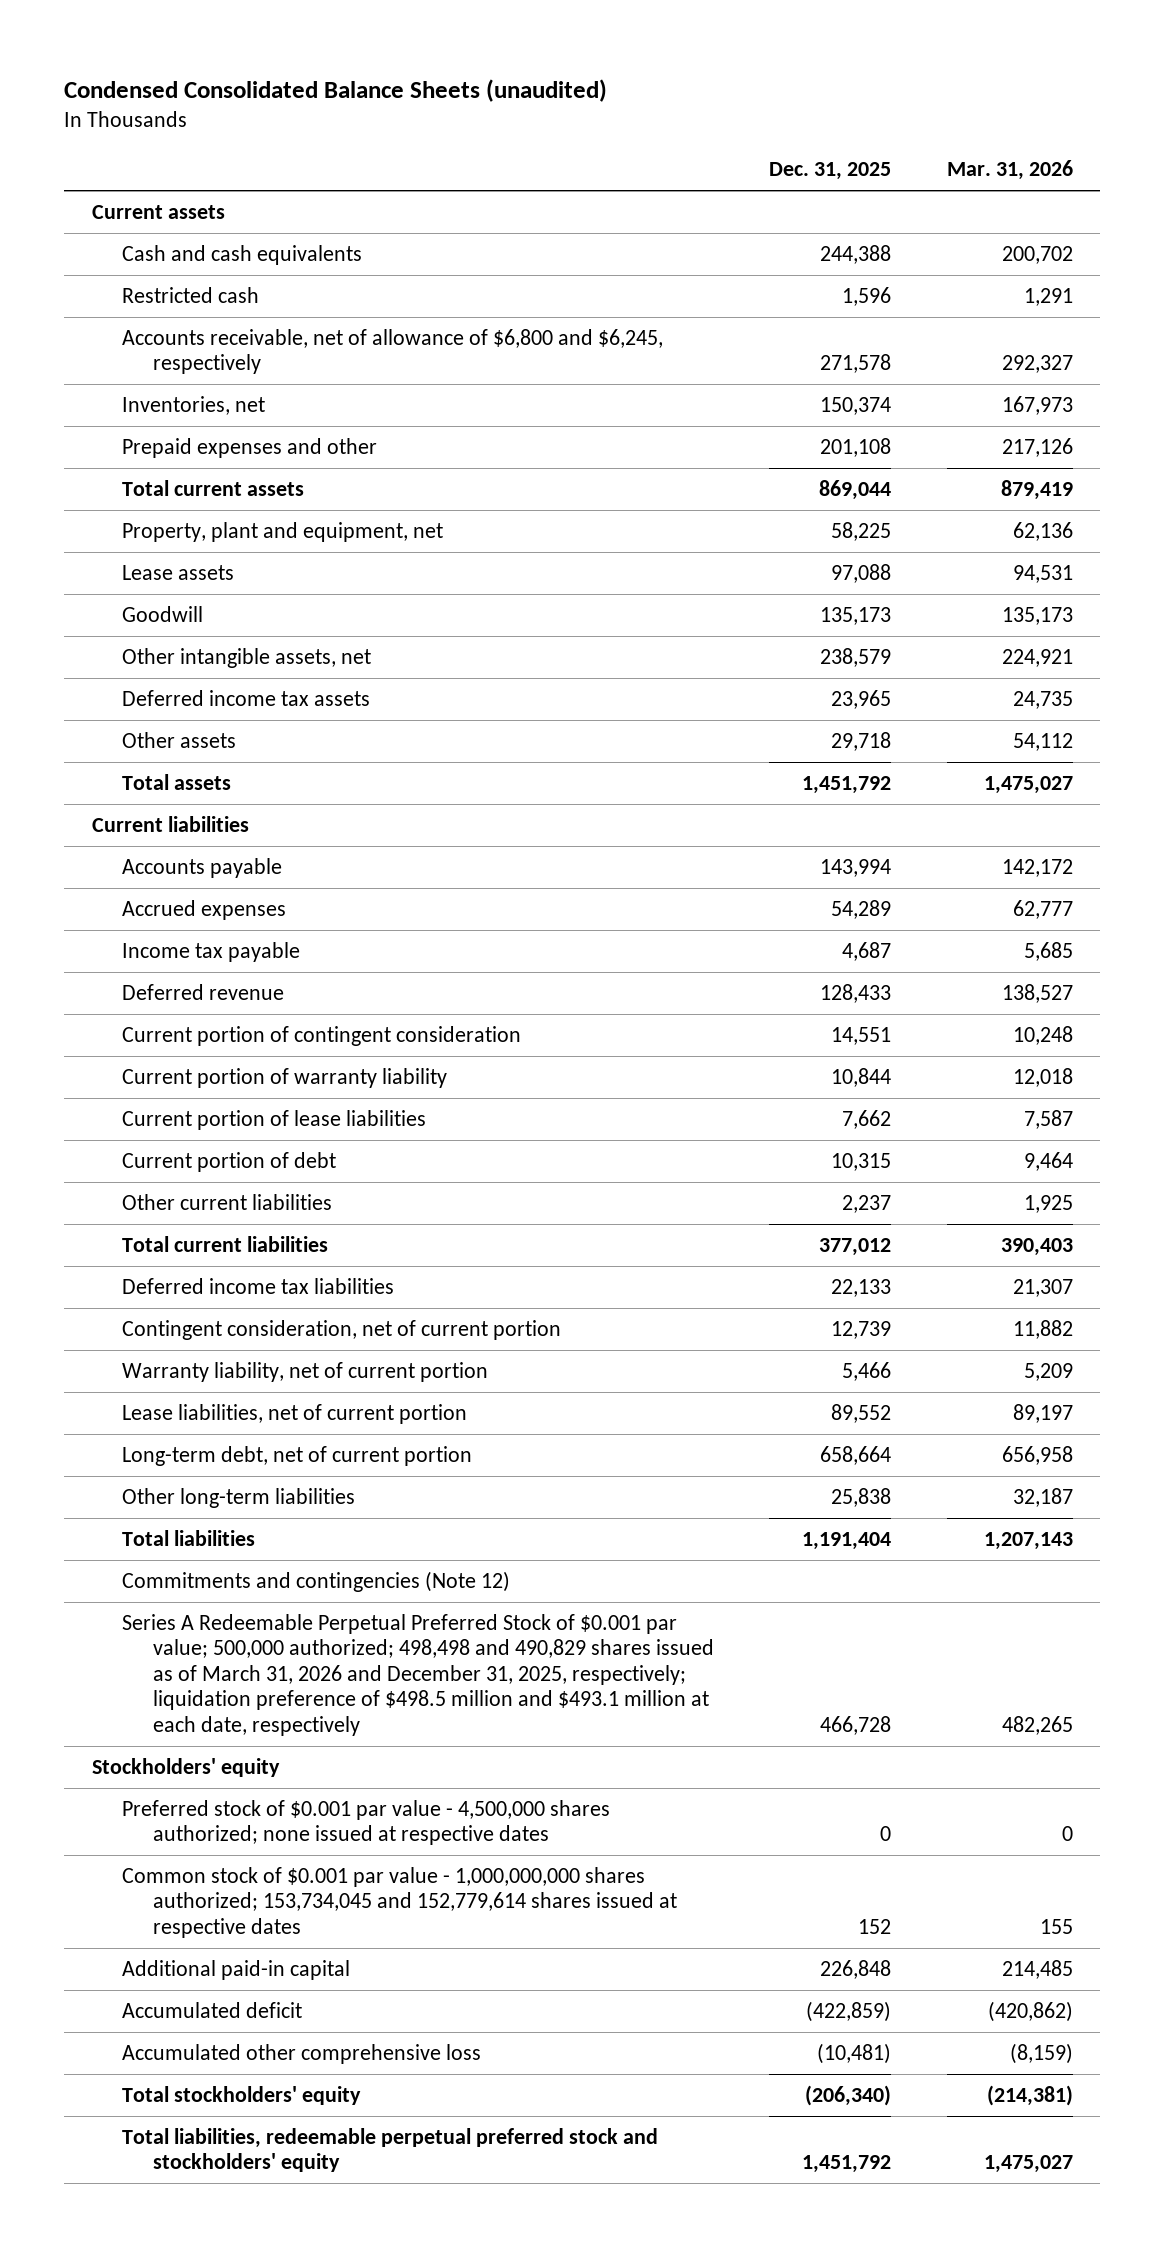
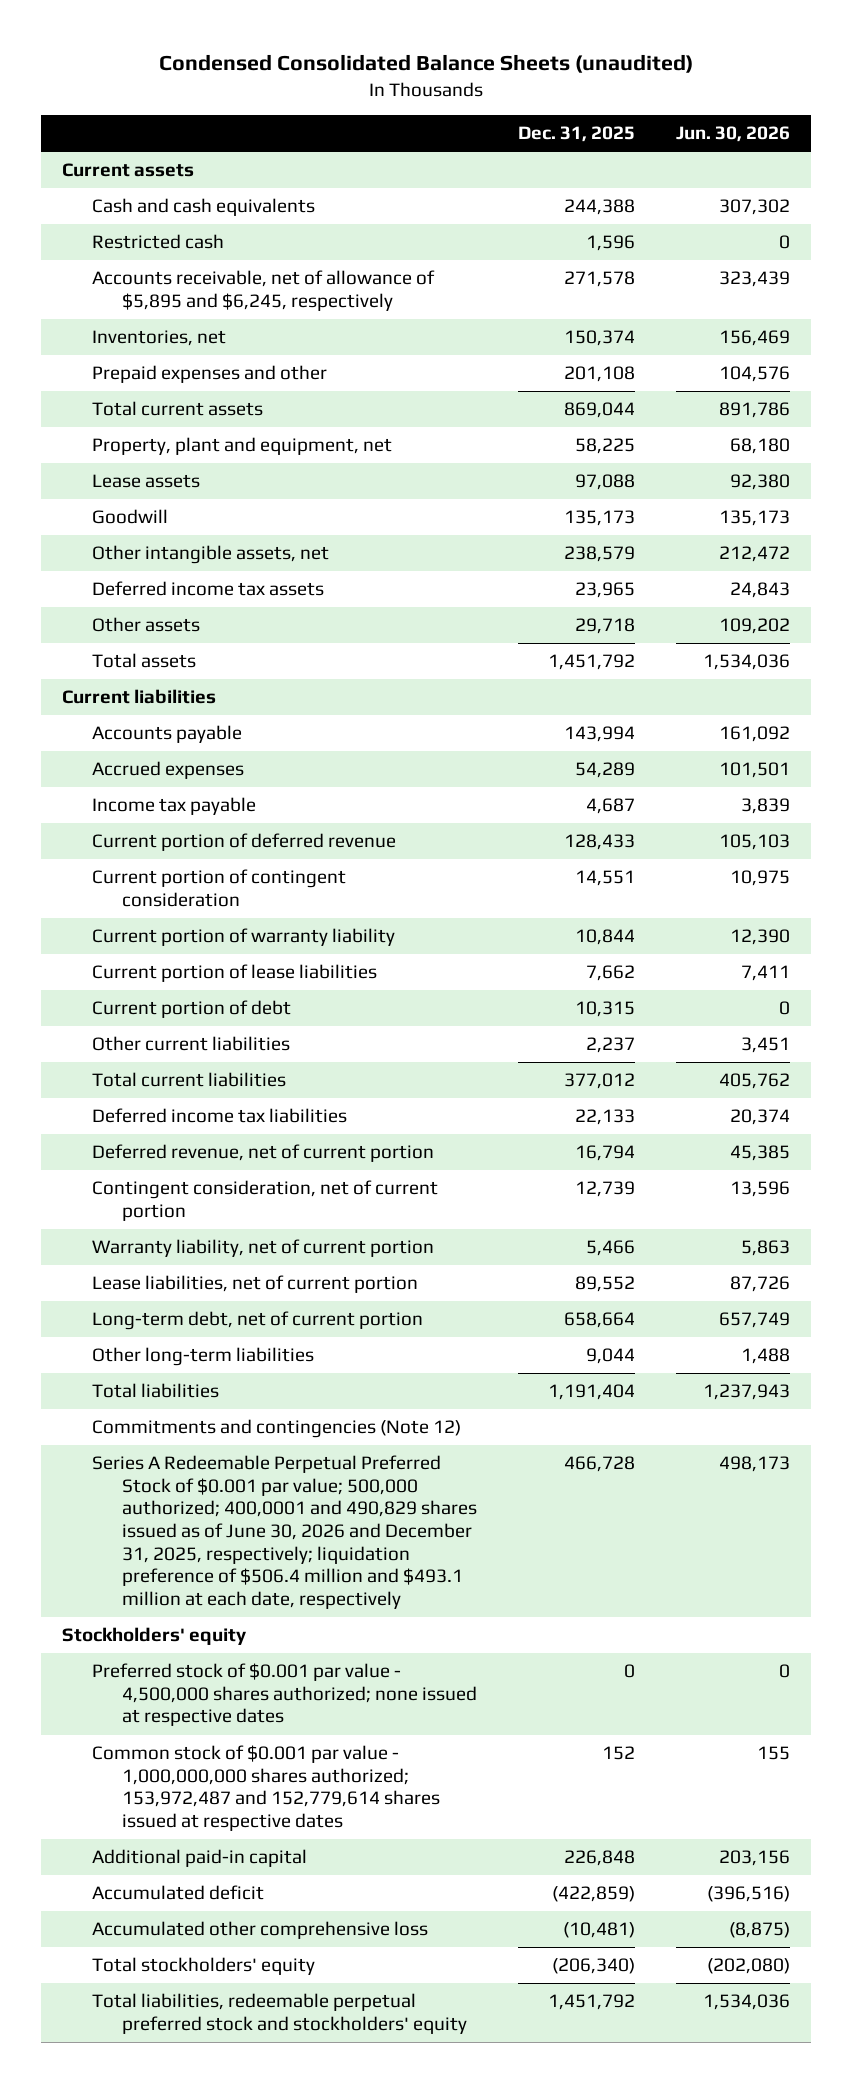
[946,160,1073,181] Mar. 31, 2026 -> none
none -> [676,125,791,142] Jun. 30, 2026
[122,328,664,375] Accounts receivable, net of allowance of $6,800 and $6,245, respectively -> [91,270,435,311] Accounts receivable, net of allowance of $5,895 and $6,245, respectively
[122,983,285,1000] Deferred revenue -> [91,833,396,852] Current portion of deferred revenue
none -> [91,1144,434,1163] Deferred revenue, net of current portion
[831,1487,892,1507] 25,838 -> [586,1348,636,1365] 9,044
[122,1613,715,1736] Series A Redeemable Perpetual Preferred Stock of $0.001 par value; 500,000 authorized; 498,498 and 490,829 shares issued as of March 31, 2026 and December 31, 2025, respectively; liquidation preference of $498.5 million and $493.1 million at each date, respectively -> [91,1455,477,1609] Series A Redeemable Perpetual Preferred Stock of $0.001 par value; 500,000 authorized; 400,0001 and 490,829 shares issued as of June 30, 2026 and December 31, 2025, respectively; liquidation preference of $506.4 million and $493.1 million at each date, respectively
[122,1866,678,1938] Common stock of $0.001 par value - 1,000,000,000 shares authorized; 153,734,045 and 152,779,614 shares issued at respective dates -> [91,1745,440,1832] Common stock of $0.001 par value - 1,000,000,000 shares authorized; 153,972,487 and 152,779,614 shares issued at respective dates

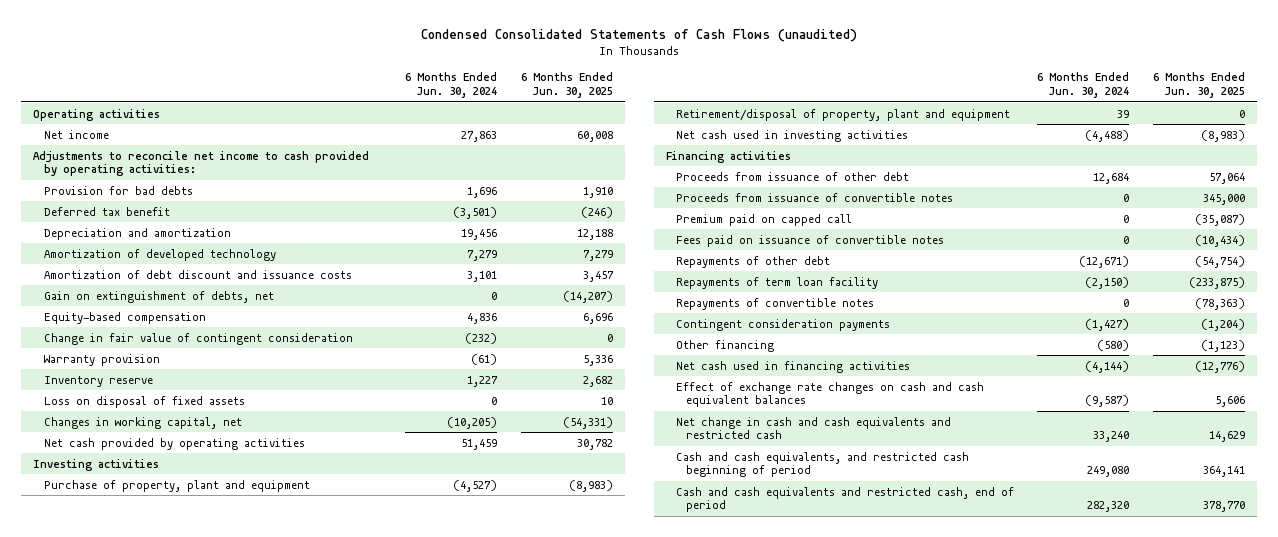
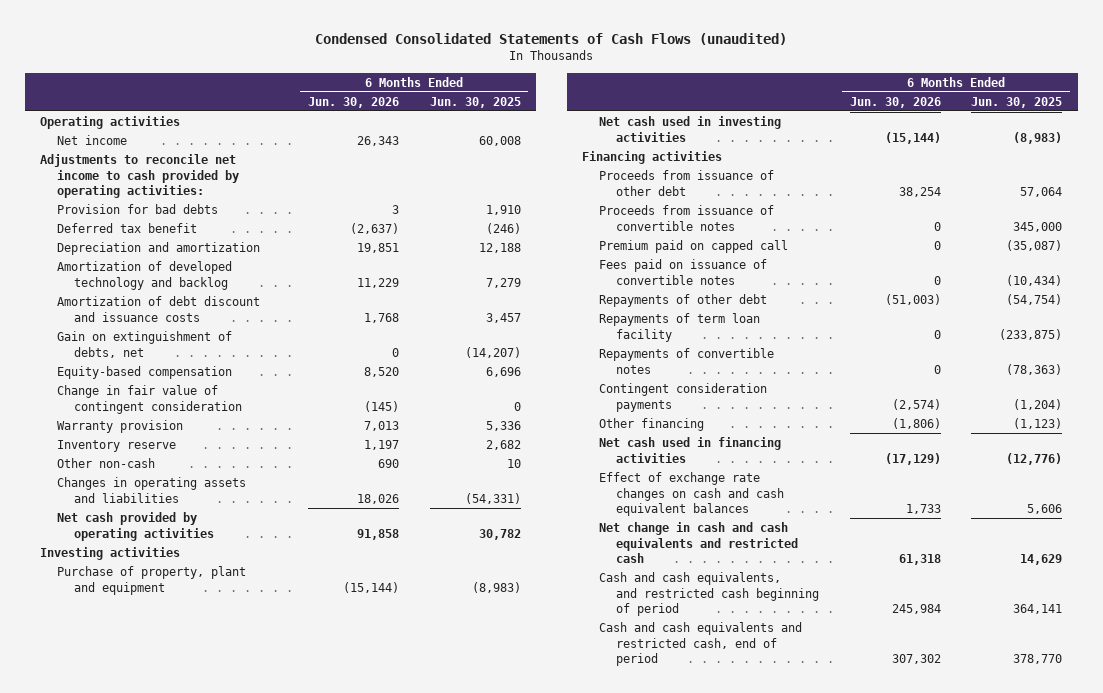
[405,72,498,99] 6 Months Ended Jun. 30, 2024 -> none
none -> [308,96,400,108] Jun. 30, 2026
[43,248,276,261] Amortization of developed technology -> [57,260,233,290] Amortization of developed technology and backlog
[43,395,245,408] Loss on disposal of fixed assets -> none
none -> [57,457,156,468] Other non-cash
[43,416,242,429] Changes in working capital, net -> [57,476,247,503] Changes in operating assets and liabilities
[675,108,1010,121] Retirement/disposal of property, plant and equipment -> none

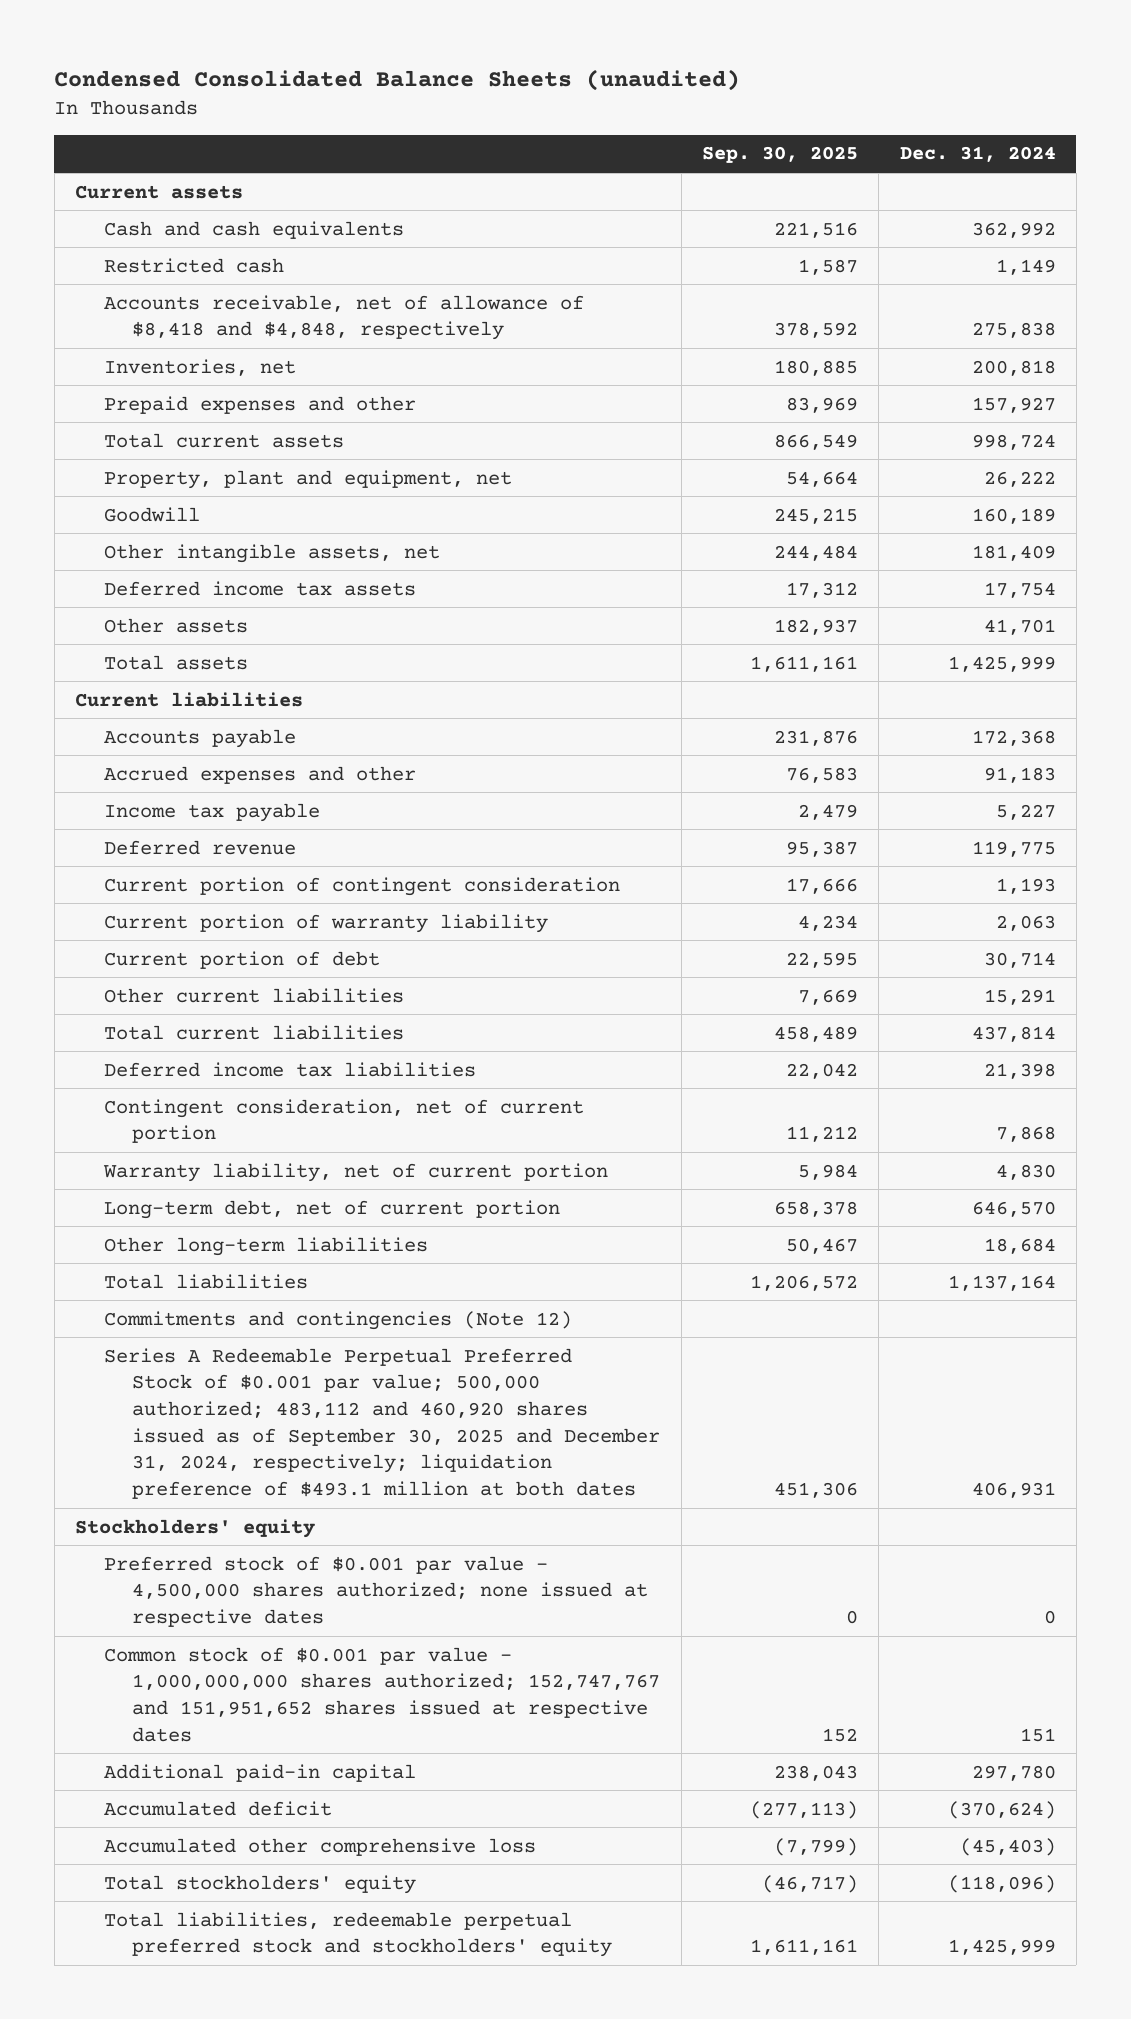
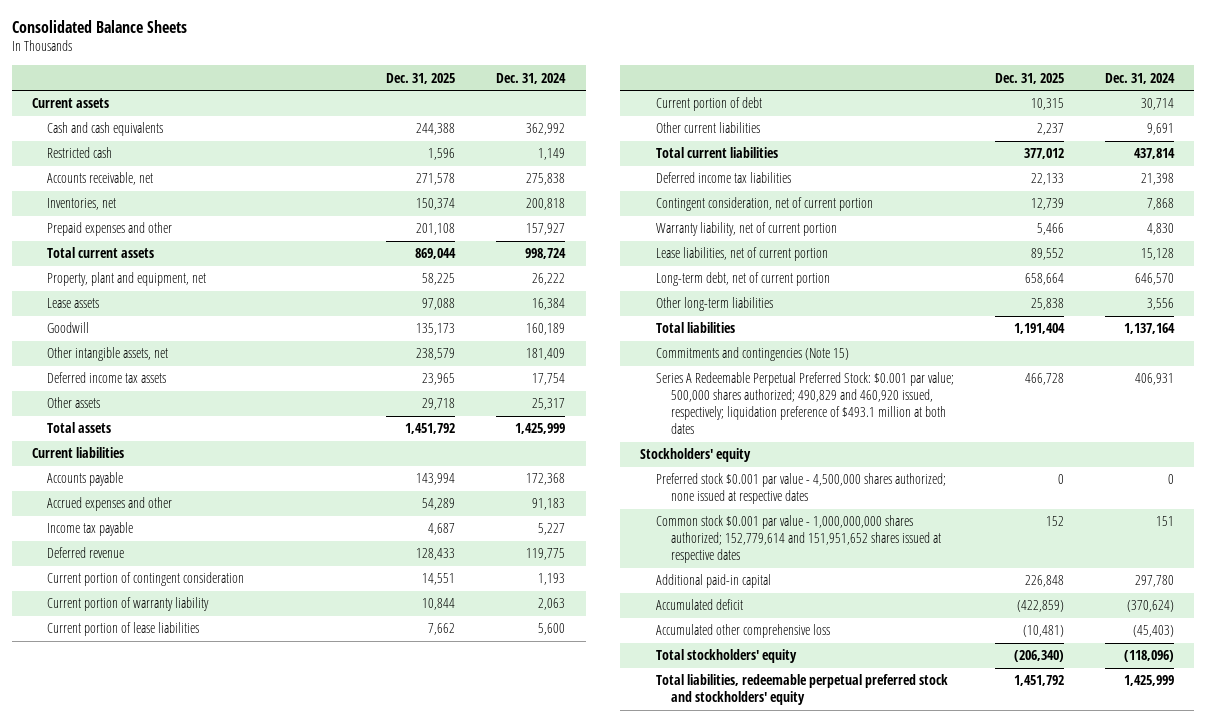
[54,69,741,92] Condensed Consolidated Balance Sheets (unaudited) -> [11,19,187,33] Consolidated Balance Sheets
[701,146,858,164] Sep. 30, 2025 -> none
none -> [386,72,456,84] Dec. 31, 2025
[103,294,584,341] Accounts receivable, net of allowance of $8,418 and $4,848, respectively -> [47,172,154,186] Accounts receivable, net
none -> [47,298,100,309] Lease assets
[983,618,1056,635] 41,701 -> [532,398,566,411] 25,317
none -> [47,622,200,637] Current portion of lease liabilities
[983,988,1056,1005] 15,291 -> [1146,123,1174,136] 9,691
none -> [655,247,828,262] Lease liabilities, net of current portion
[983,1237,1056,1254] 18,684 -> [1146,298,1174,311] 3,556
[103,1310,572,1330] Commitments and contingencies (Note 12) -> [655,347,849,362] Commitments and contingencies (Note 15)
[103,1347,661,1499] Series A Redeemable Perpetual Preferred Stock of $0.001 par value; 500,000 authorized; 483,112 and 460,920 shares issued as of September 30, 2025 and December 31, 2024, respectively; liquidation preference of $493.1 million at both dates -> [655,372,954,435] Series A Redeemable Perpetual Preferred Stock: $0.001 par value; 500,000 shares authorized; 490,829 and 460,920 issued, respectively; liquidation preference of $493.1 million at both dates
[103,1555,649,1627] Preferred stock of $0.001 par value - 4,500,000 shares authorized; none issued at respective dates -> [655,473,946,505] Preferred stock $0.001 par value - 4,500,000 shares authorized; none issued at respective dates
[103,1646,661,1742] Common stock of $0.001 par value - 1,000,000,000 shares authorized; 152,747,767 and 151,951,652 shares issued at respective dates -> [655,515,941,564] Common stock $0.001 par value - 1,000,000,000 shares authorized; 152,779,614 and 151,951,652 shares issued at respective dates

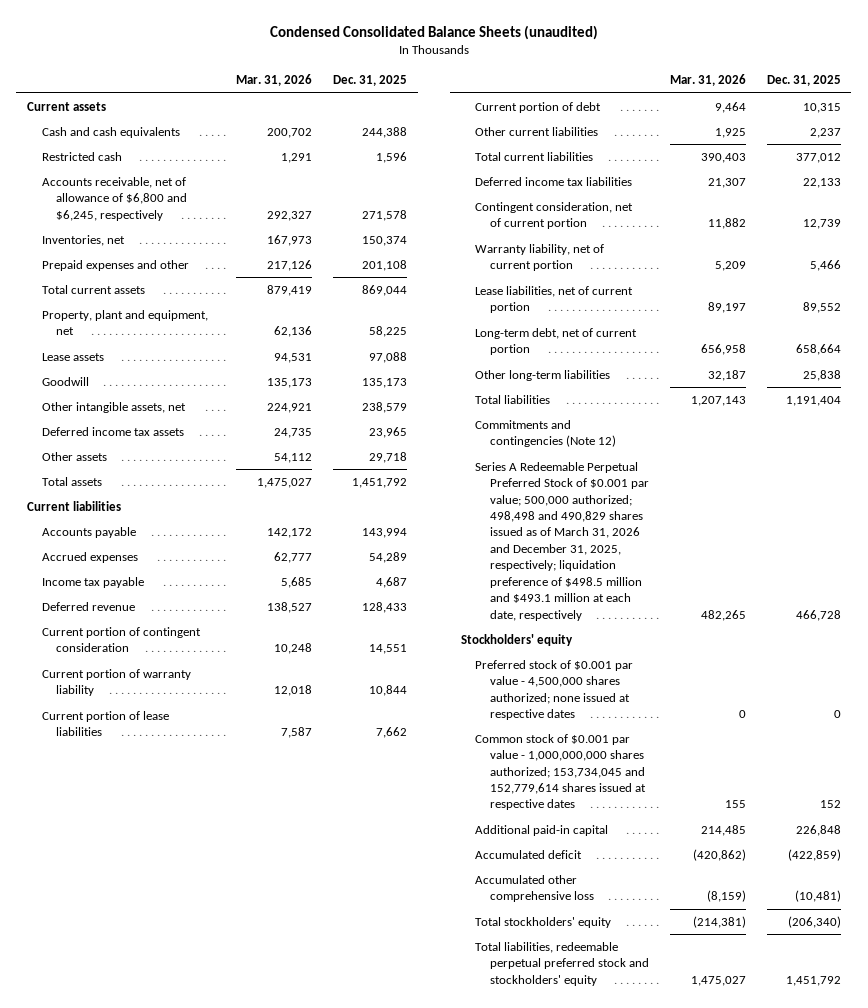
[11,19,187,33] Consolidated Balance Sheets -> [269,24,598,40] Condensed Consolidated Balance Sheets (unaudited)
[496,72,567,84] Dec. 31, 2024 -> none
none -> [236,74,313,87] Mar. 31, 2026
[47,172,154,186] Accounts receivable, net -> [41,176,188,221] Accounts receivable, net of allowance of $6,800 and $6,245, respectively
[47,497,173,512] Accrued expenses and other -> [41,551,138,563] Accrued expenses
[655,347,849,362] Commitments and contingencies (Note 15) -> [475,419,616,448] Commitments and contingencies (Note 12)
[655,372,954,435] Series A Redeemable Perpetual Preferred Stock: $0.001 par value; 500,000 shares authorized; 490,829 and 460,920 issued, respectively; liquidation preference of $493.1 million at both dates -> [475,461,649,621] Series A Redeemable Perpetual Preferred Stock of $0.001 par value; 500,000 authorized; 498,498 and 490,829 shares issued as of March 31, 2026 and December 31, 2025, respectively; liquidation preference of $498.5 million and $493.1 million at each date, respectively
[655,473,946,505] Preferred stock $0.001 par value - 4,500,000 shares authorized; none issued at respective dates -> [475,659,634,721] Preferred stock of $0.001 par value - 4,500,000 shares authorized; none issued at respective dates
[655,515,941,564] Common stock $0.001 par value - 1,000,000,000 shares authorized; 152,779,614 and 151,951,652 shares issued at respective dates -> [475,733,646,811] Common stock of $0.001 par value - 1,000,000,000 shares authorized; 153,734,045 and 152,779,614 shares issued at respective dates

